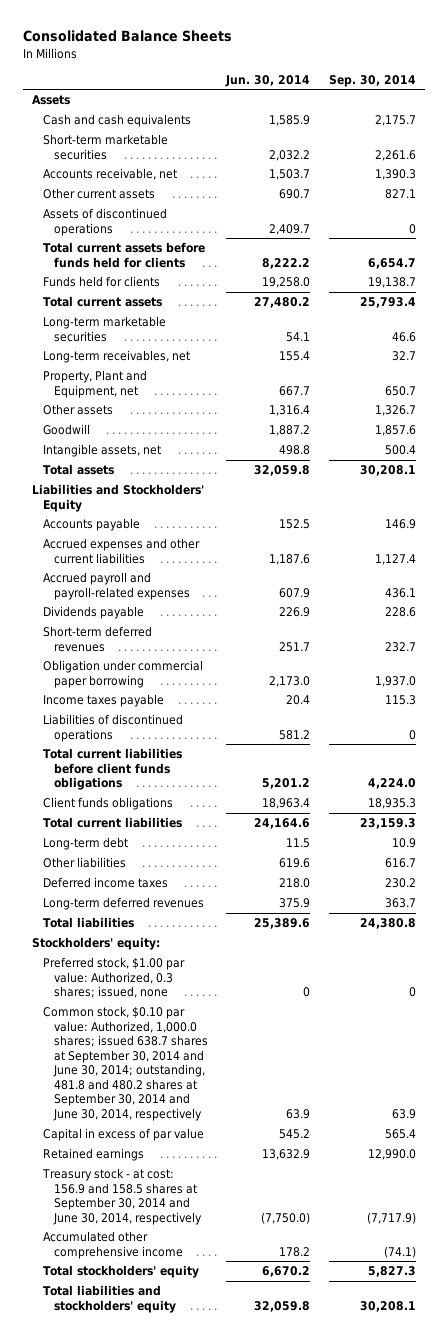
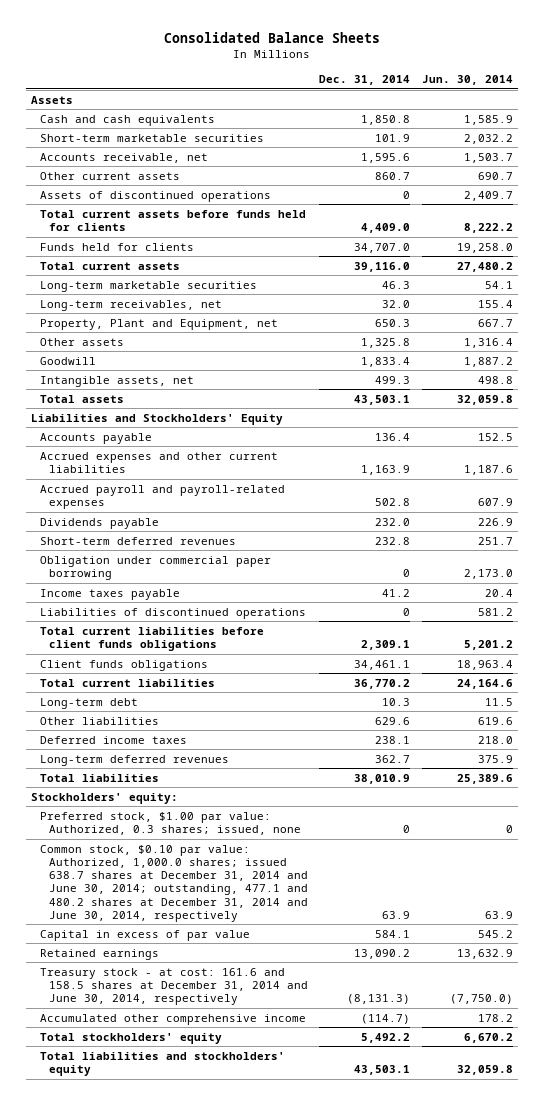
[328,74,416,87] Sep. 30, 2014 -> none
none -> [319,75,411,86] Dec. 31, 2014
[42,1006,208,1121] Common stock, $0.10 par value: Authorized, 1,000.0 shares; issued 638.7 shares at September 30, 2014 and June 30, 2014; outstanding, 481.8 and 480.2 shares at September 30, 2014 and June 30, 2014, respectively -> [40,844,308,922] Common stock, $0.10 par value: Authorized, 1,000.0 shares; issued 638.7 shares at December 31, 2014 and June 30, 2014; outstanding, 477.1 and 480.2 shares at December 31, 2014 and June 30, 2014, respectively
[41,1168,202,1225] Treasury stock - at cost: 156.9 and 158.5 shares at September 30, 2014 and June 30, 2014, respectively -> [40,967,308,1006] Treasury stock - at cost: 161.6 and 158.5 shares at December 31, 2014 and June 30, 2014, respectively

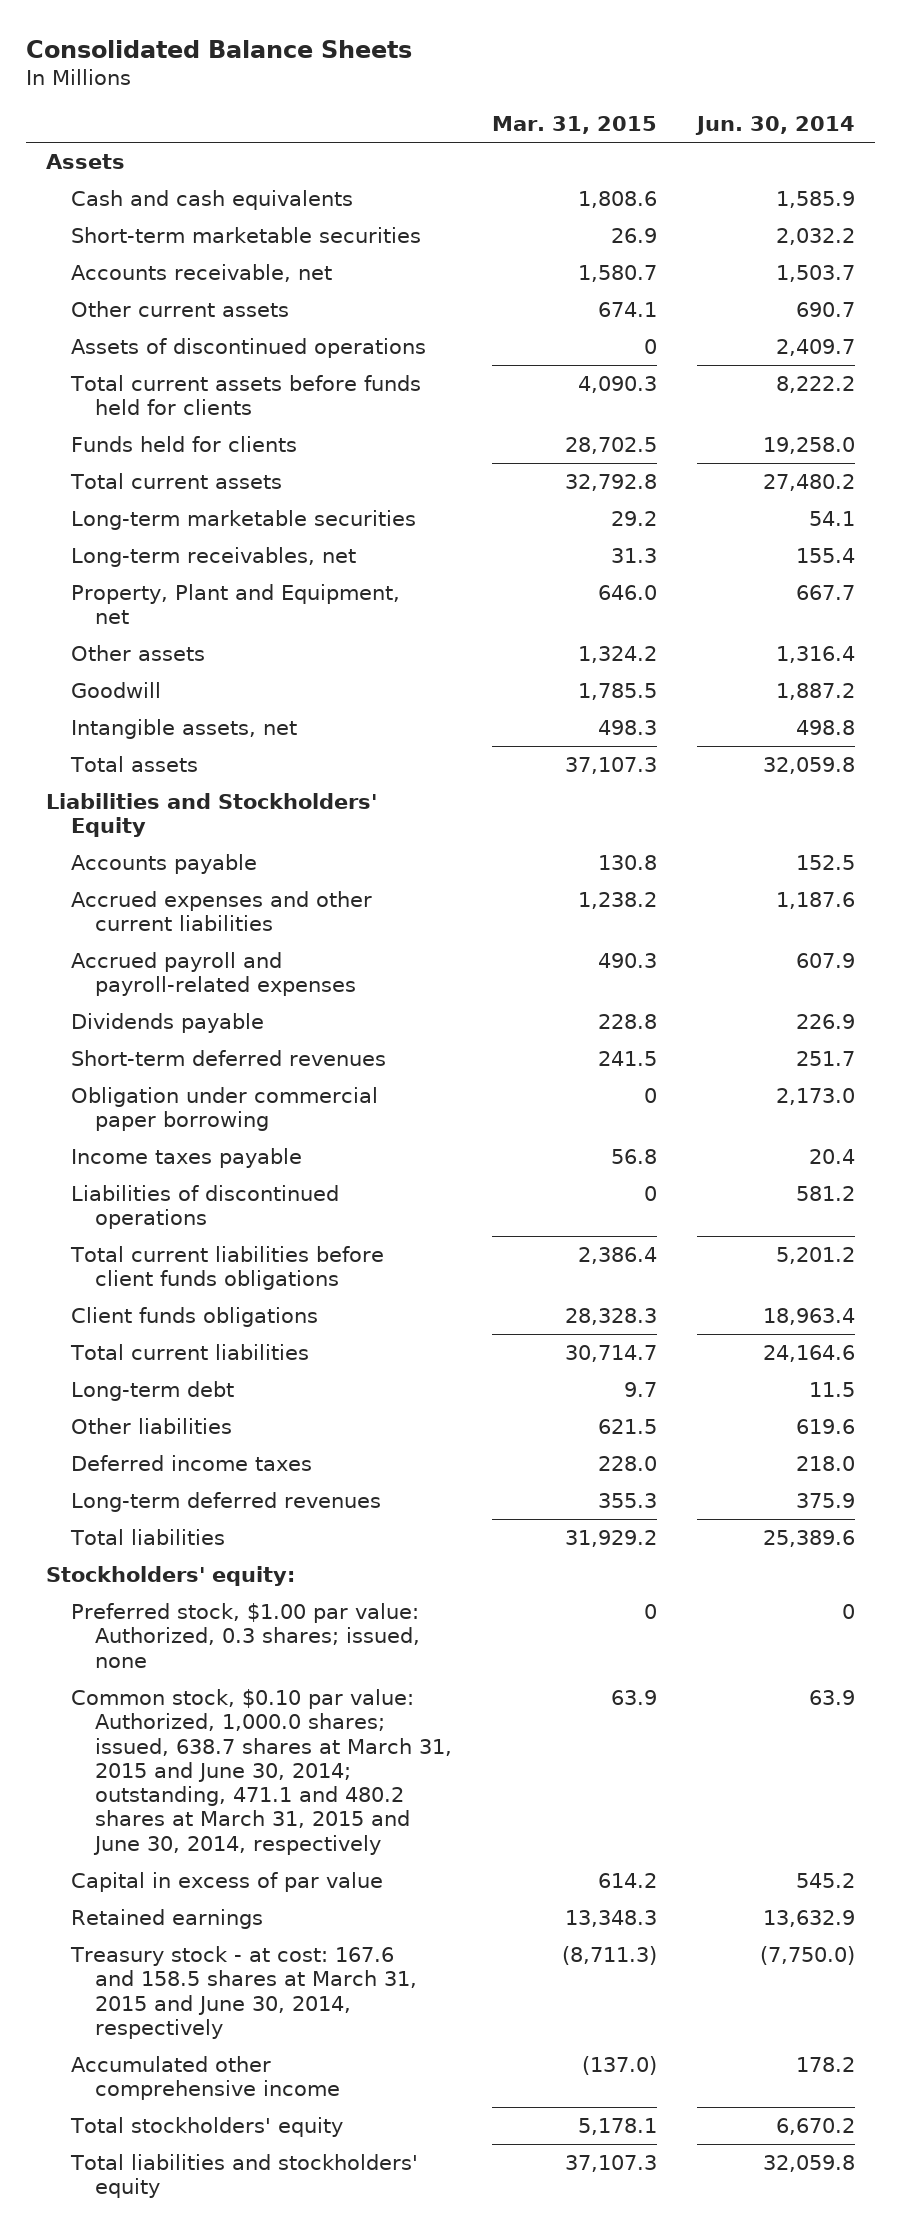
[319,75,411,86] Dec. 31, 2014 -> none
none -> [492,116,658,135] Mar. 31, 2015
[40,844,308,922] Common stock, $0.10 par value: Authorized, 1,000.0 shares; issued 638.7 shares at December 31, 2014 and June 30, 2014; outstanding, 477.1 and 480.2 shares at December 31, 2014 and June 30, 2014, respectively -> [70,1688,453,1855] Common stock, $0.10 par value: Authorized, 1,000.0 shares; issued, 638.7 shares at March 31, 2015 and June 30, 2014; outstanding, 471.1 and 480.2 shares at March 31, 2015 and June 30, 2014, respectively
[40,967,308,1006] Treasury stock - at cost: 161.6 and 158.5 shares at December 31, 2014 and June 30, 2014, respectively -> [69,1945,418,2039] Treasury stock - at cost: 167.6 and 158.5 shares at March 31, 2015 and June 30, 2014, respectively

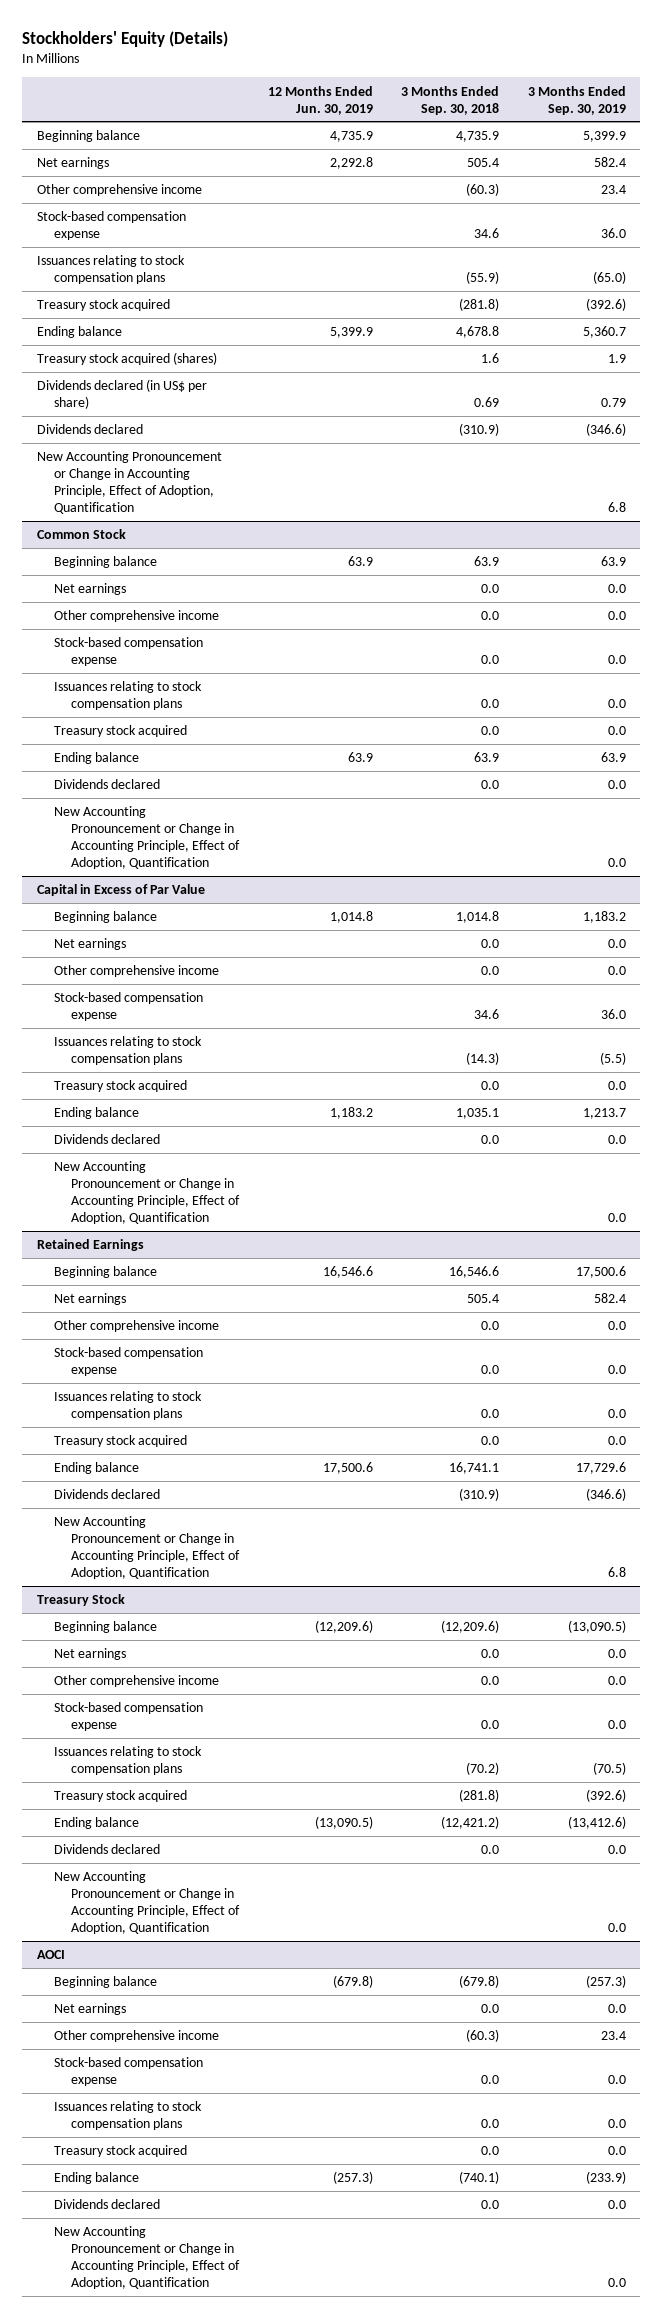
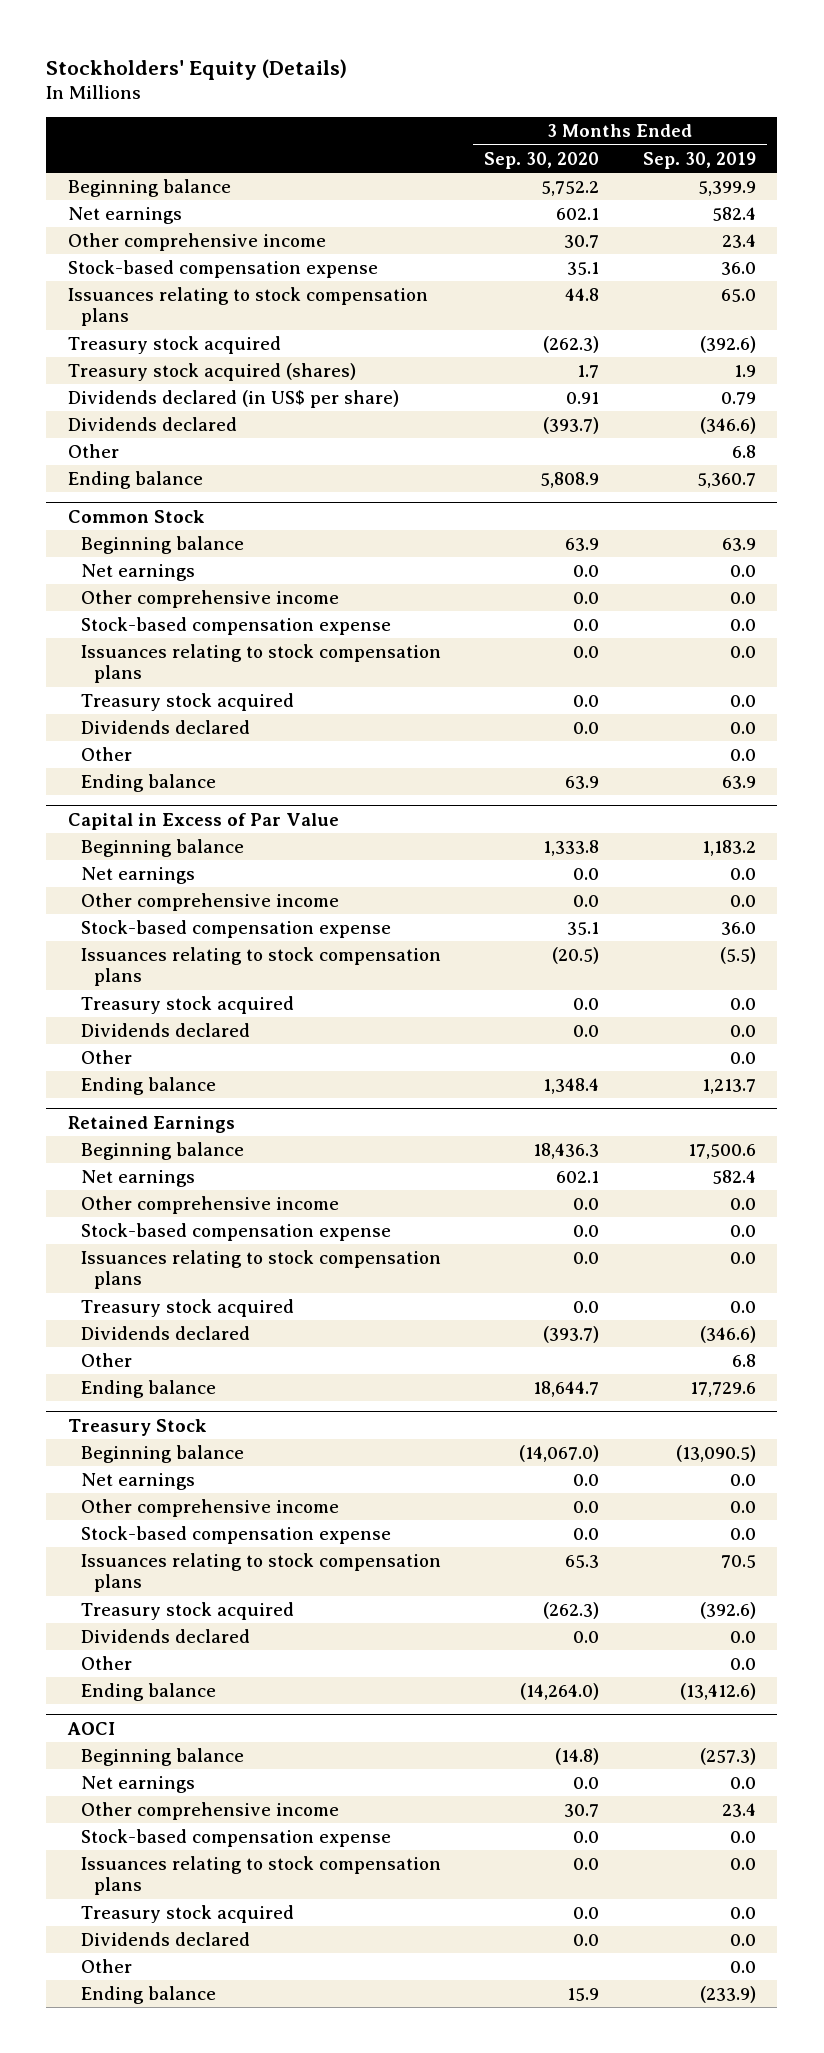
[267,85,373,115] 12 Months Ended Jun. 30, 2019 -> none
[401,85,500,115] 3 Months Ended Sep. 30, 2018 -> none
none -> [484,151,600,169] Sep. 30, 2020
[592,271,626,285] (65.0) -> [720,289,756,303] 65.0
[36,451,222,515] New Accounting Pronouncement or Change in Accounting Principle, Effect of Adoption, Quantification -> none
none -> [67,444,119,459] Other
[36,326,122,339] Ending balance -> [67,471,203,490] Ending balance
[53,806,241,870] New Accounting Pronouncement or Change in Accounting Principle, Effect of Adoption, Quantification -> none
none -> [80,747,132,762] Other
[53,752,139,765] Ending balance -> [80,774,216,793] Ending balance
[53,1161,241,1225] New Accounting Pronouncement or Change in Accounting Principle, Effect of Adoption, Quantification -> none
none -> [80,1050,132,1065] Other
[53,1107,139,1120] Ending balance -> [80,1077,216,1096] Ending balance
[53,1516,241,1580] New Accounting Pronouncement or Change in Accounting Principle, Effect of Adoption, Quantification -> none
none -> [80,1353,132,1368] Other
[53,1462,139,1475] Ending balance -> [80,1380,216,1399] Ending balance
[592,1762,626,1776] (70.5) -> [720,1555,756,1569] 70.5
[53,1871,241,1935] New Accounting Pronouncement or Change in Accounting Principle, Effect of Adoption, Quantification -> none
none -> [80,1656,132,1671] Other
[53,1817,139,1830] Ending balance -> [80,1683,216,1702] Ending balance
[53,2226,241,2290] New Accounting Pronouncement or Change in Accounting Principle, Effect of Adoption, Quantification -> none
none -> [80,1959,132,1974] Other
[53,2172,139,2185] Ending balance -> [80,1986,216,2005] Ending balance

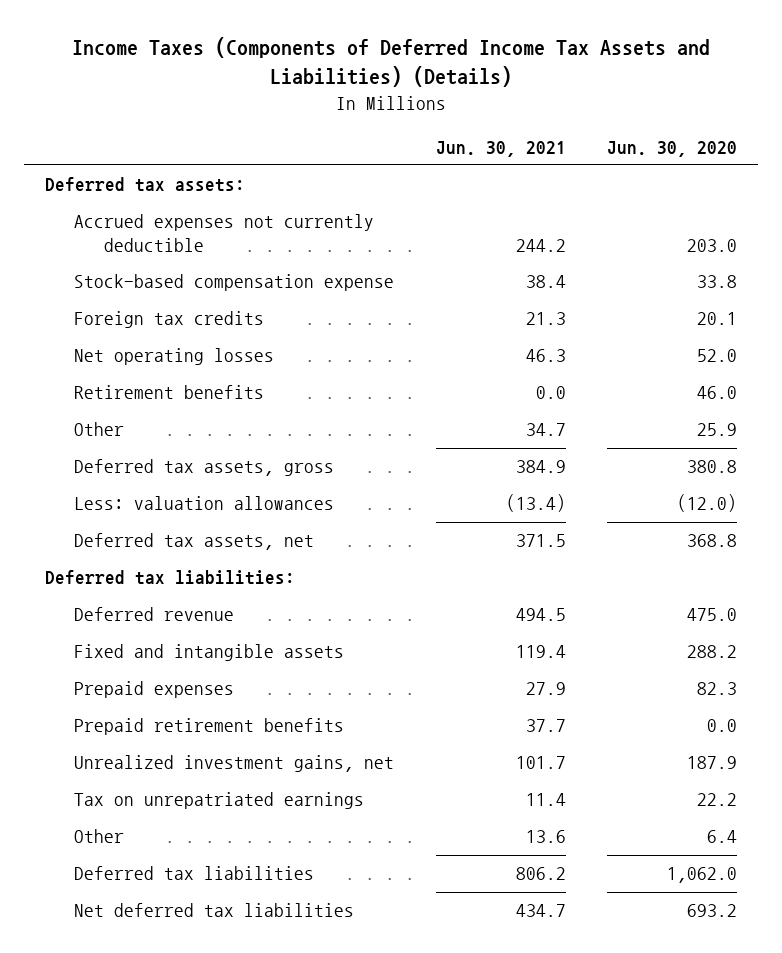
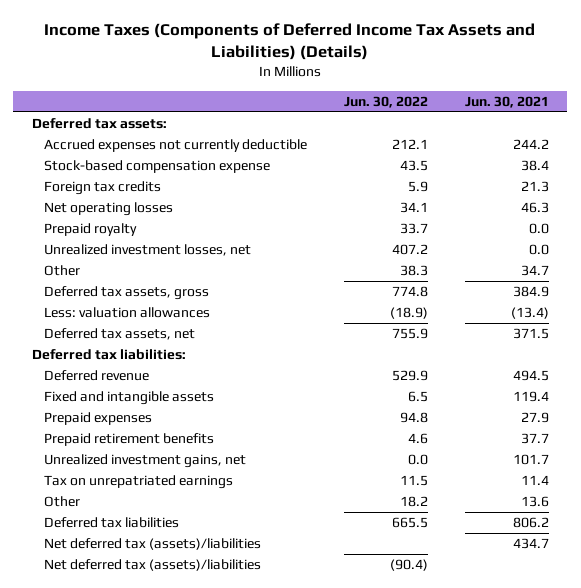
[607,140,738,157] Jun. 30, 2020 -> none
none -> [344,95,429,108] Jun. 30, 2022
[74,385,265,400] Retirement benefits -> none
none -> [44,223,138,237] Prepaid royalty
none -> [44,244,252,257] Unrealized investment losses, net
[74,903,355,918] Net deferred tax liabilities -> [44,538,262,551] Net deferred tax (assets)/liabilities
none -> [44,559,262,572] Net deferred tax (assets)/liabilities

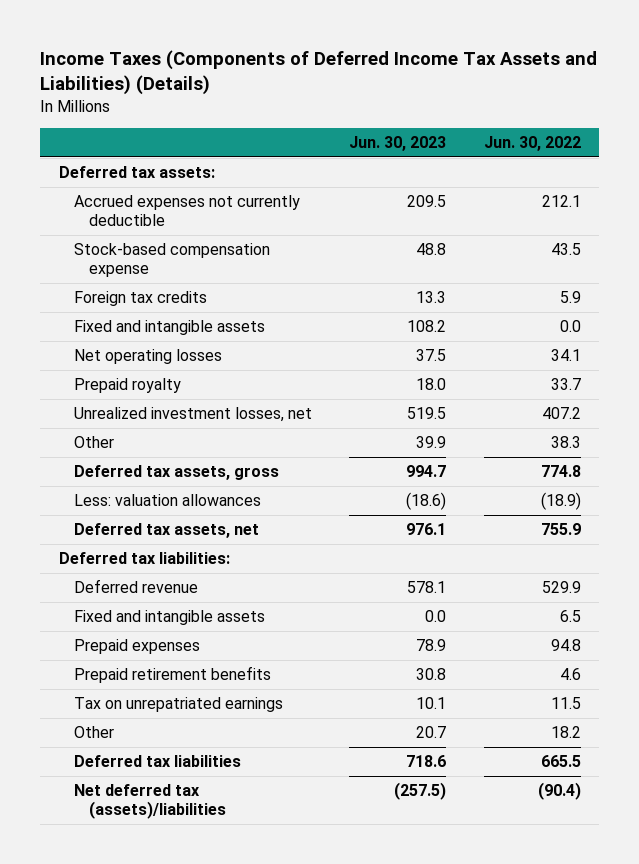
[464,95,549,108] Jun. 30, 2021 -> none
none -> [349,136,447,152] Jun. 30, 2023
none -> [73,320,265,336] Fixed and intangible assets
[44,454,247,469] Unrealized investment gains, net -> none
[44,538,262,551] Net deferred tax (assets)/liabilities -> none

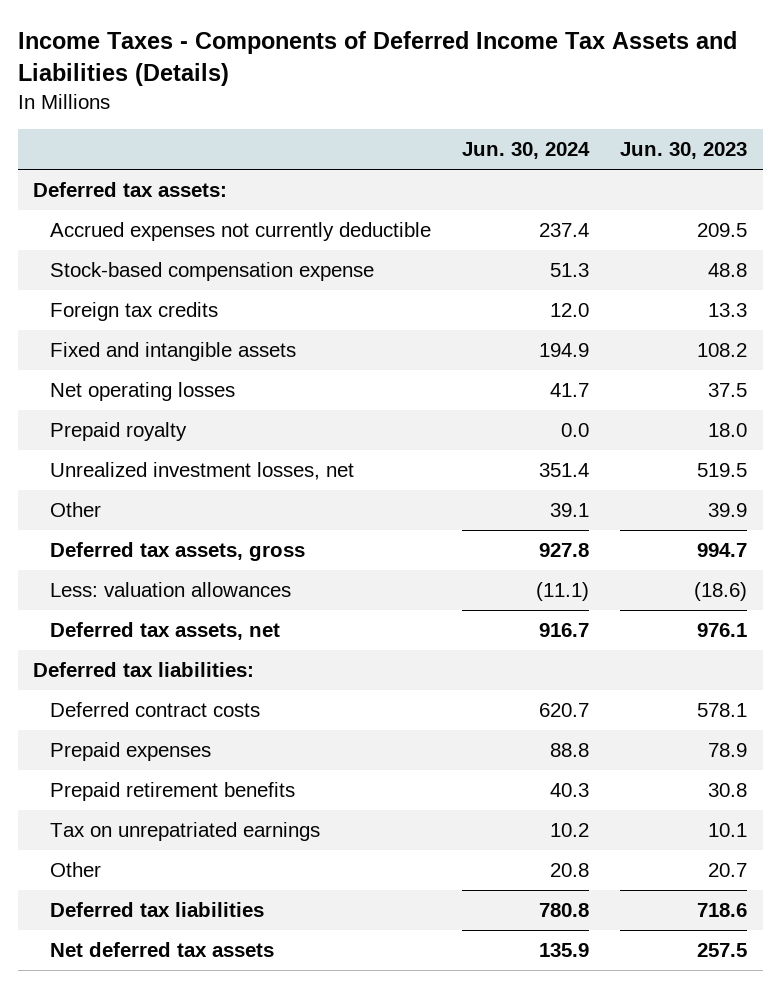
[39,49,597,96] Income Taxes (Components of Deferred Income Tax Assets and Liabilities) (Details) -> [17,31,737,87] Income Taxes - Components of Deferred Income Tax Assets and Liabilities (Details)
[483,136,581,152] Jun. 30, 2022 -> none
none -> [461,142,590,160] Jun. 30, 2024
[73,610,265,626] Fixed and intangible assets -> none
[73,579,198,594] Deferred revenue -> [49,702,260,718] Deferred contract costs
[73,784,226,820] Net deferred tax (assets)/liabilities -> [49,942,274,958] Net deferred tax assets
[394,782,447,801] (257.5) -> [696,943,747,958] 257.5

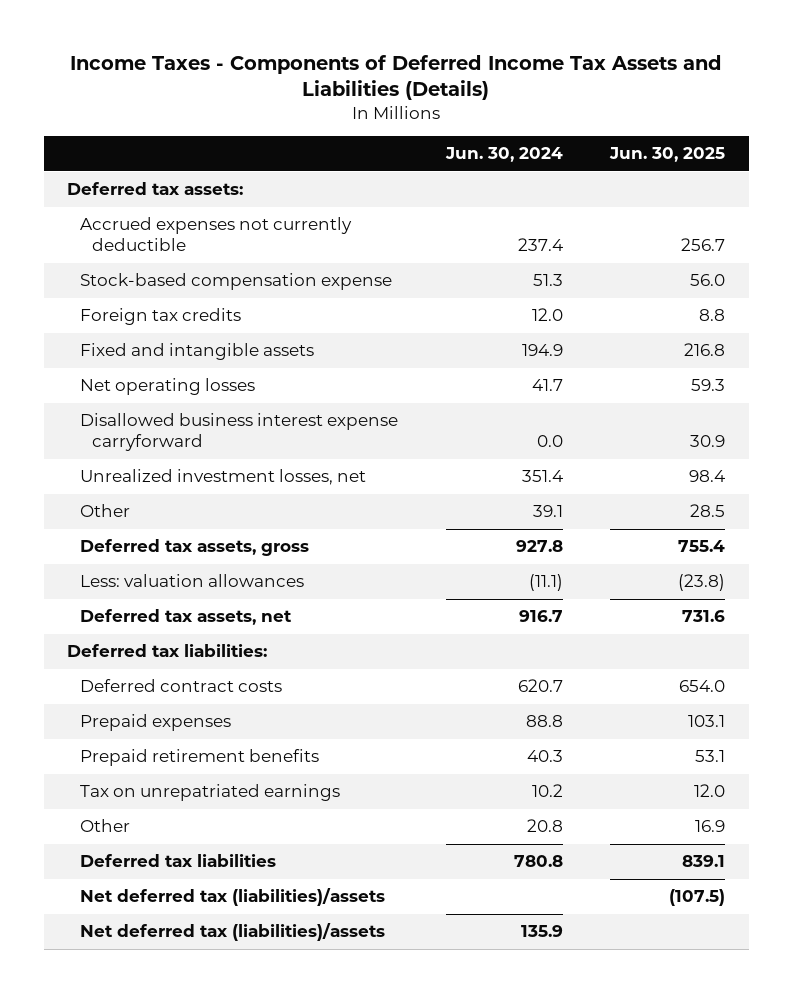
[619,142,747,160] Jun. 30, 2023 -> none
none -> [609,147,726,163] Jun. 30, 2025
[49,422,187,442] Prepaid royalty -> none
none -> [79,413,398,452] Disallowed business interest expense carryforward
none -> [79,888,385,907] Net deferred tax (liabilities)/assets
[49,942,274,958] Net deferred tax assets -> [79,923,385,942] Net deferred tax (liabilities)/assets

